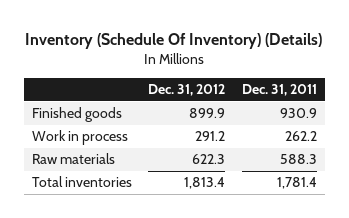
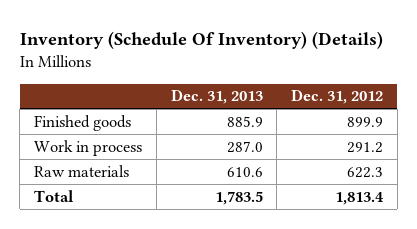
[242,84,318,97] Dec. 31, 2011 -> none
none -> [170,89,263,105] Dec. 31, 2013
[31,176,132,188] Total inventories -> [34,189,75,202] Total

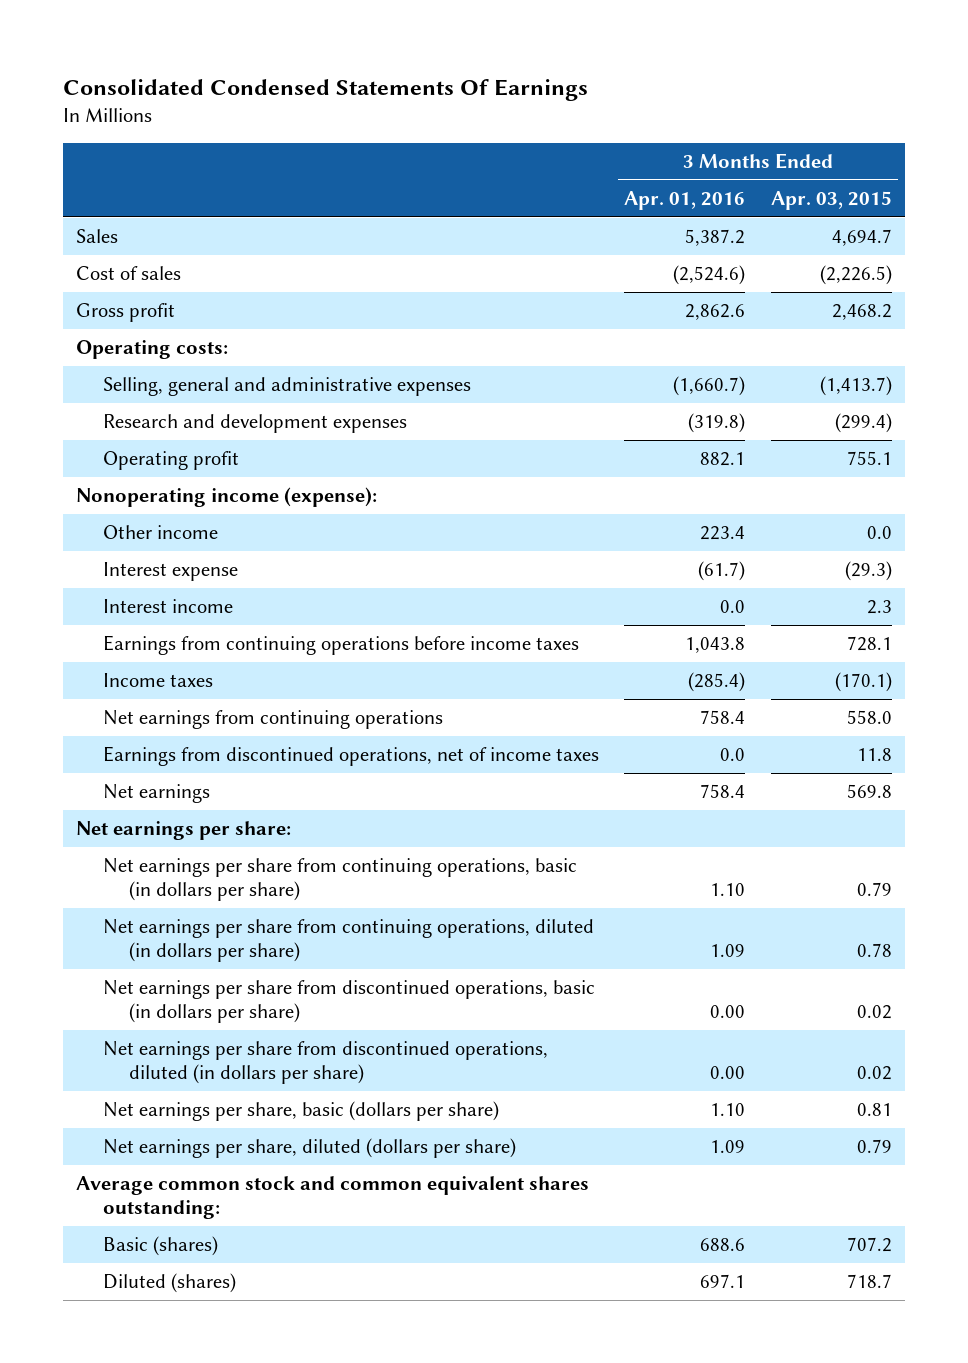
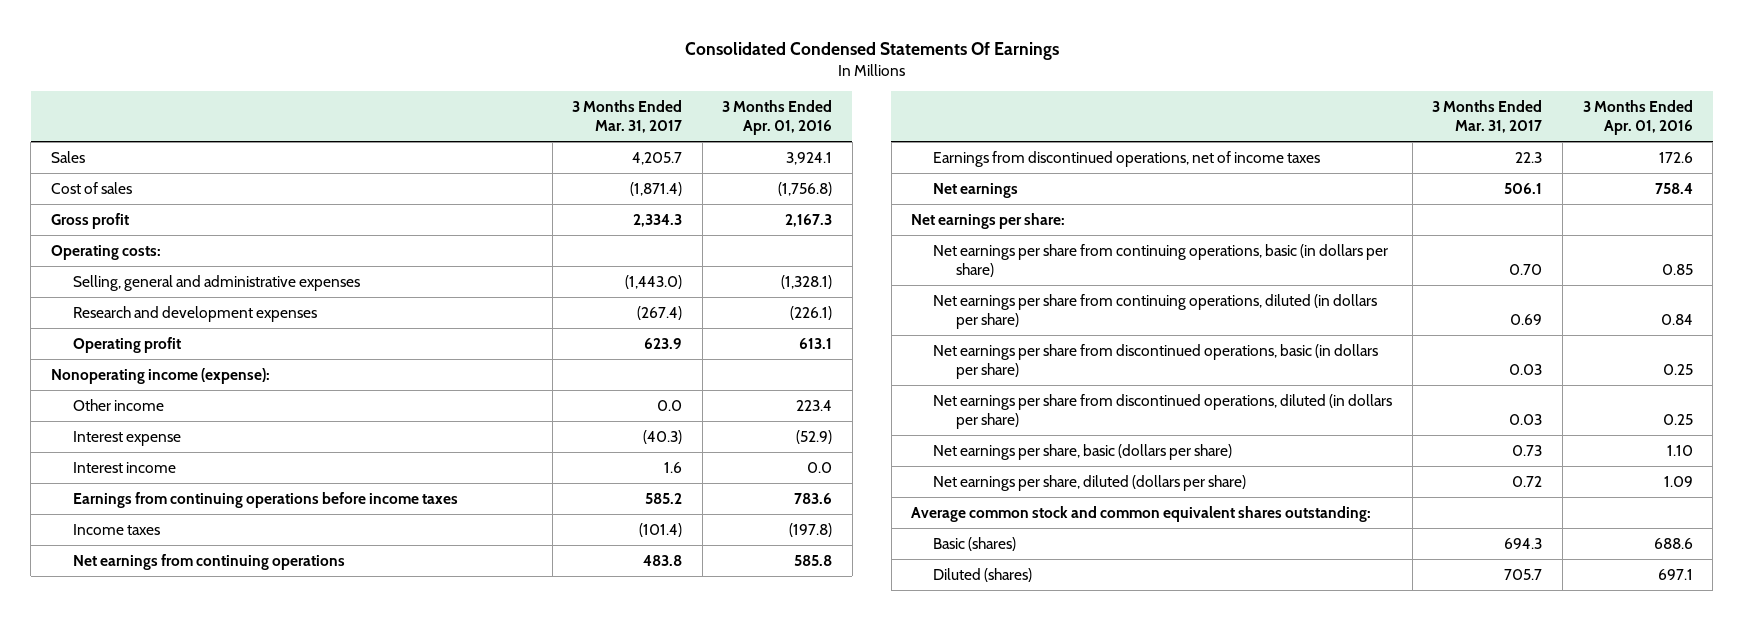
[770,190,892,210] Apr. 03, 2015 -> none
none -> [572,99,683,134] 3 Months Ended Mar. 31, 2017
[685,229,746,247] 5,387.2 -> [786,151,833,165] 3,924.1
[673,265,746,286] (2,524.6) -> [778,181,833,196] (1,756.8)
[685,304,746,321] 2,862.6 -> [785,213,833,227] 2,167.3
[673,376,746,397] (1,660.7) -> [781,274,833,289] (1,328.1)
[688,413,746,434] (319.8) -> [790,305,833,320] (226.1)
[700,452,746,467] 882.1 -> [799,337,833,349] 613.1
[698,561,746,582] (61.7) -> [796,429,833,444] (52.9)
[685,637,746,654] 1,043.8 -> [794,492,833,504] 783.6
[688,672,746,693] (285.4) -> [789,522,833,537] (197.8)
[700,710,746,725] 758.4 -> [794,554,833,566] 585.8
[720,748,746,762] 0.0 -> [1658,151,1693,163] 172.6
[710,882,746,896] 1.10 -> [1661,264,1693,276] 0.85
[710,943,746,957] 1.09 -> [1660,314,1693,326] 0.84
[710,1004,746,1018] 0.00 -> [1662,364,1693,376] 0.25
[710,1065,746,1079] 0.00 -> [1662,414,1693,426] 0.25

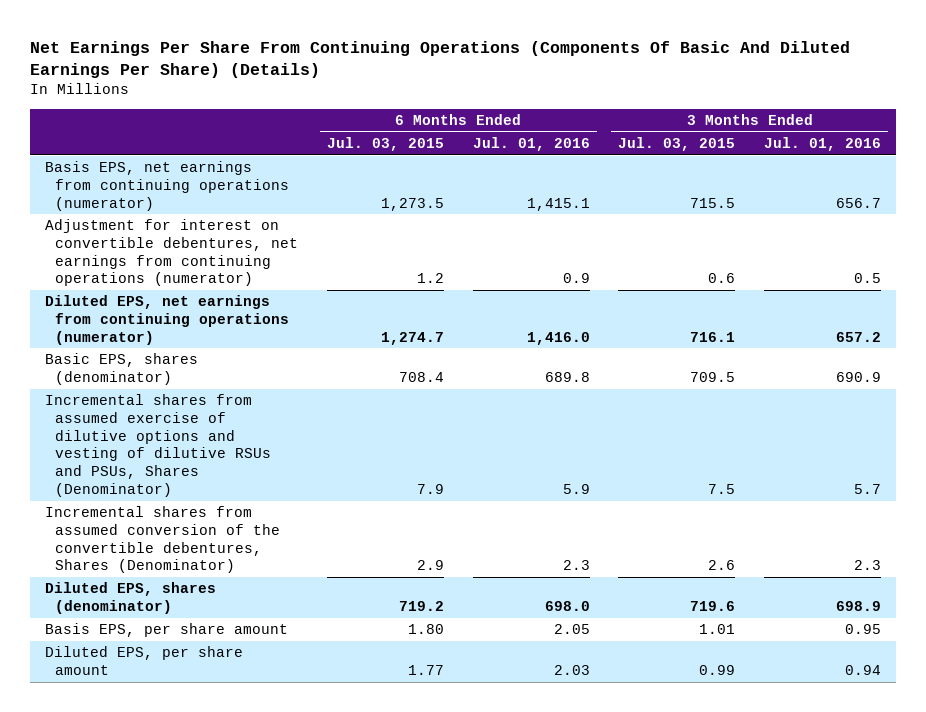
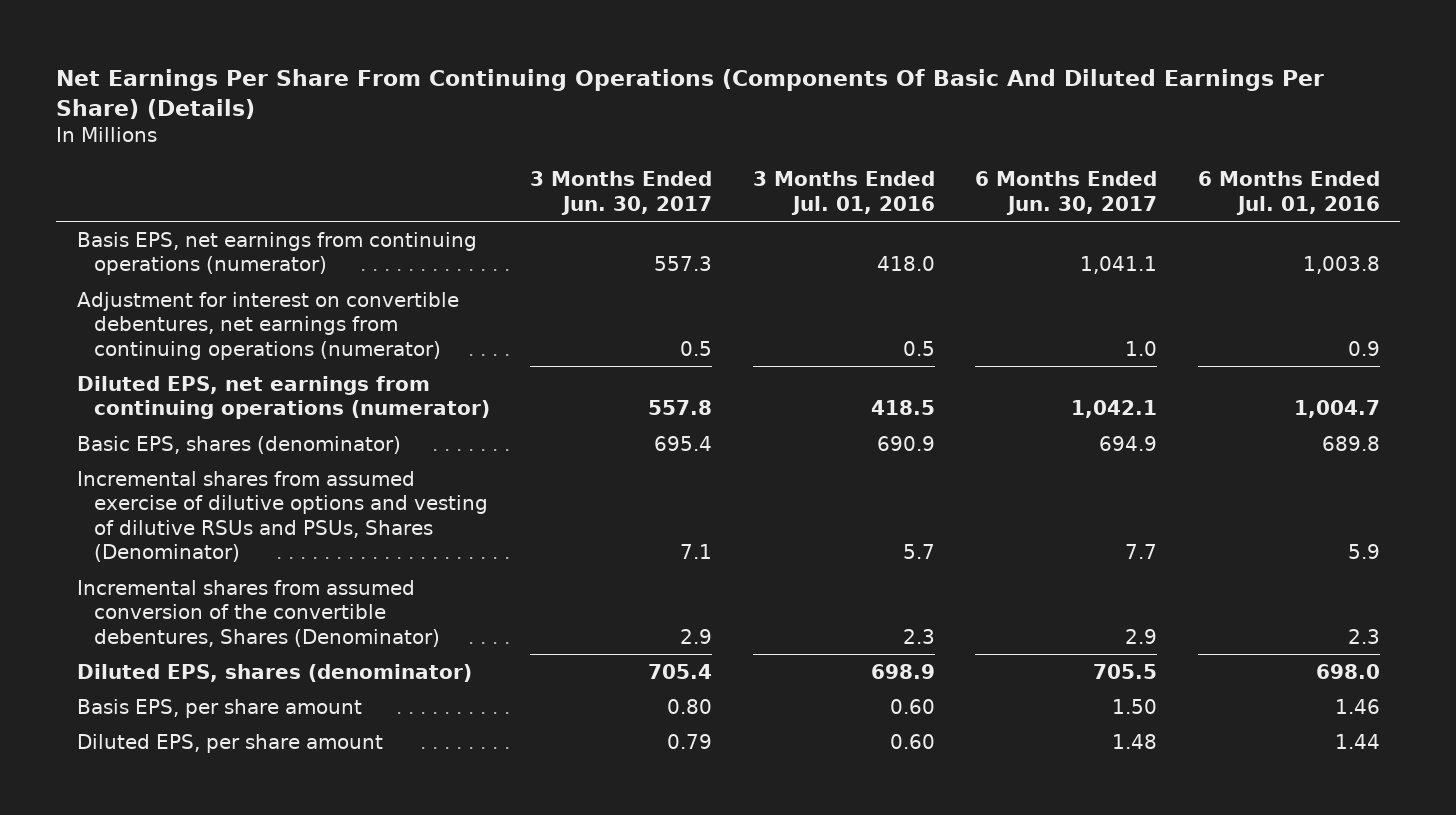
[326,137,444,152] Jul. 03, 2015 -> none
[618,137,736,152] Jul. 03, 2015 -> none
none -> [530,171,713,215] 3 Months Ended Jun. 30, 2017
none -> [975,171,1158,215] 6 Months Ended Jun. 30, 2017
[526,197,590,211] 1,415.1 -> [1302,256,1380,275] 1,003.8
[836,197,882,208] 656.7 -> [876,256,935,272] 418.0
[526,331,590,345] 1,416.0 -> [1293,400,1380,419] 1,004.7
[836,331,882,342] 657.2 -> [870,400,935,416] 418.5
[553,624,590,635] 2.05 -> [1334,698,1380,714] 1.46
[845,624,882,635] 0.95 -> [889,698,935,714] 0.60
[553,664,590,675] 2.03 -> [1334,733,1380,749] 1.44
[845,664,882,675] 0.94 -> [889,733,935,749] 0.60

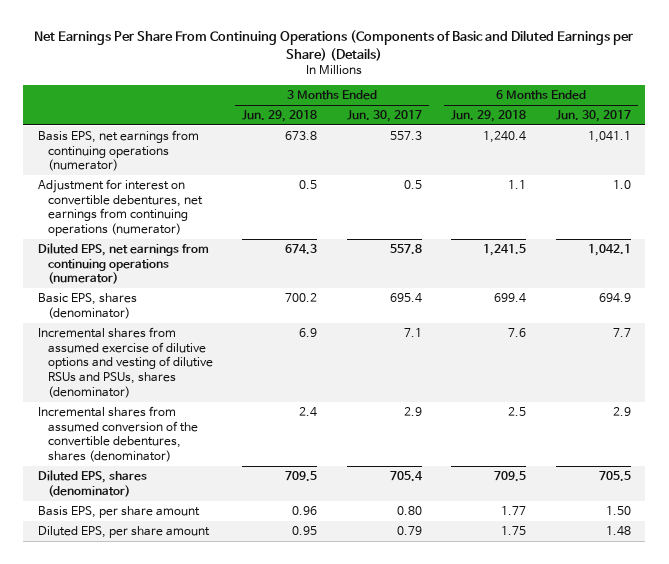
[56,69,1325,120] Net Earnings Per Share From Continuing Operations (Components Of Basic And Diluted Earnings Per Share) (Details) -> [34,29,634,61] Net Earnings Per Share From Continuing Operations (Components of Basic and Diluted Earnings per Share) (Details)
[752,171,935,215] 3 Months Ended Jul. 01, 2016 -> none
[1197,171,1380,215] 6 Months Ended Jul. 01, 2016 -> none
none -> [242,110,318,123] Jun. 29, 2018
none -> [451,110,527,123] Jun. 29, 2018
[76,470,488,562] Incremental shares from assumed exercise of dilutive options and vesting of dilutive RSUs and PSUs, Shares (Denominator) -> [38,327,213,398] Incremental shares from assumed exercise of dilutive options and vesting of dilutive RSUs and PSUs, shares (denominator)
[76,579,440,647] Incremental shares from assumed conversion of the convertible debentures, Shares (Denominator) -> [38,406,198,463] Incremental shares from assumed conversion of the convertible debentures, shares (denominator)

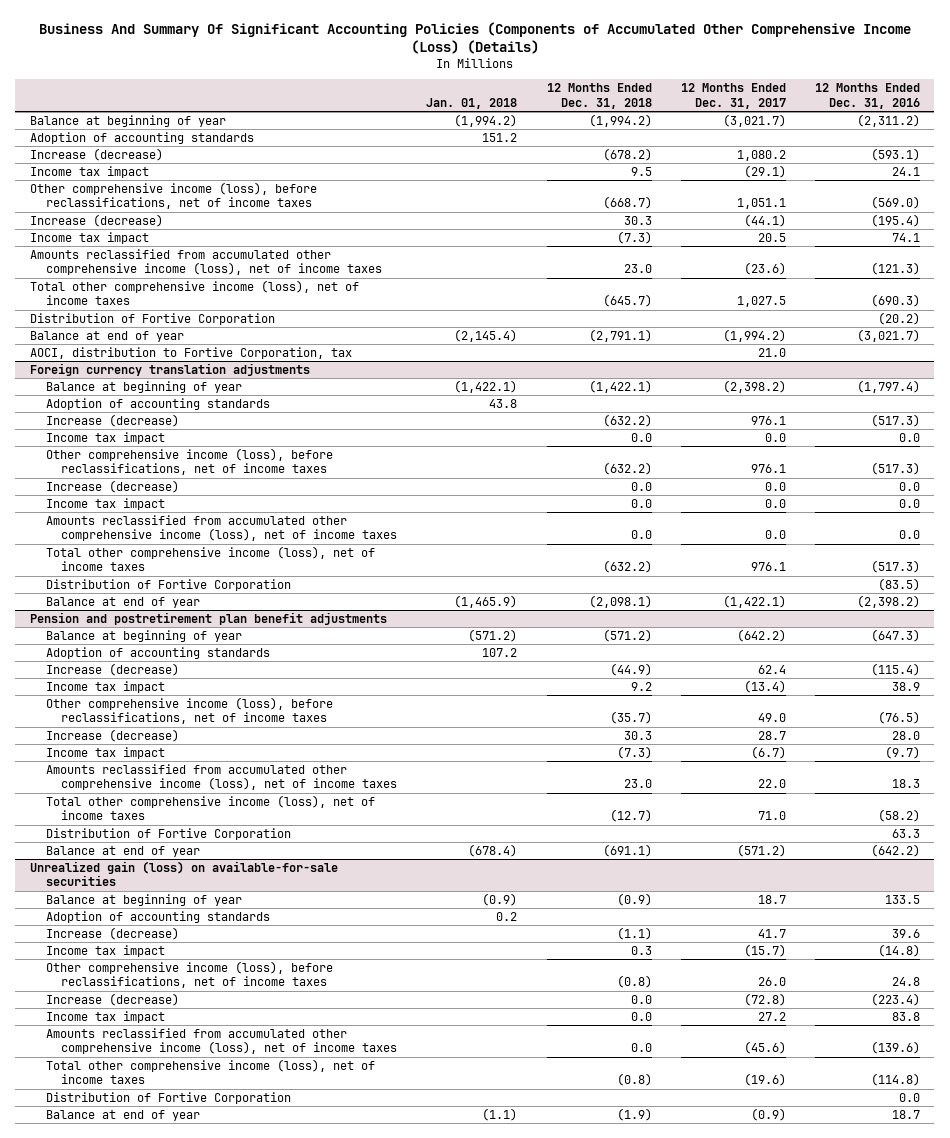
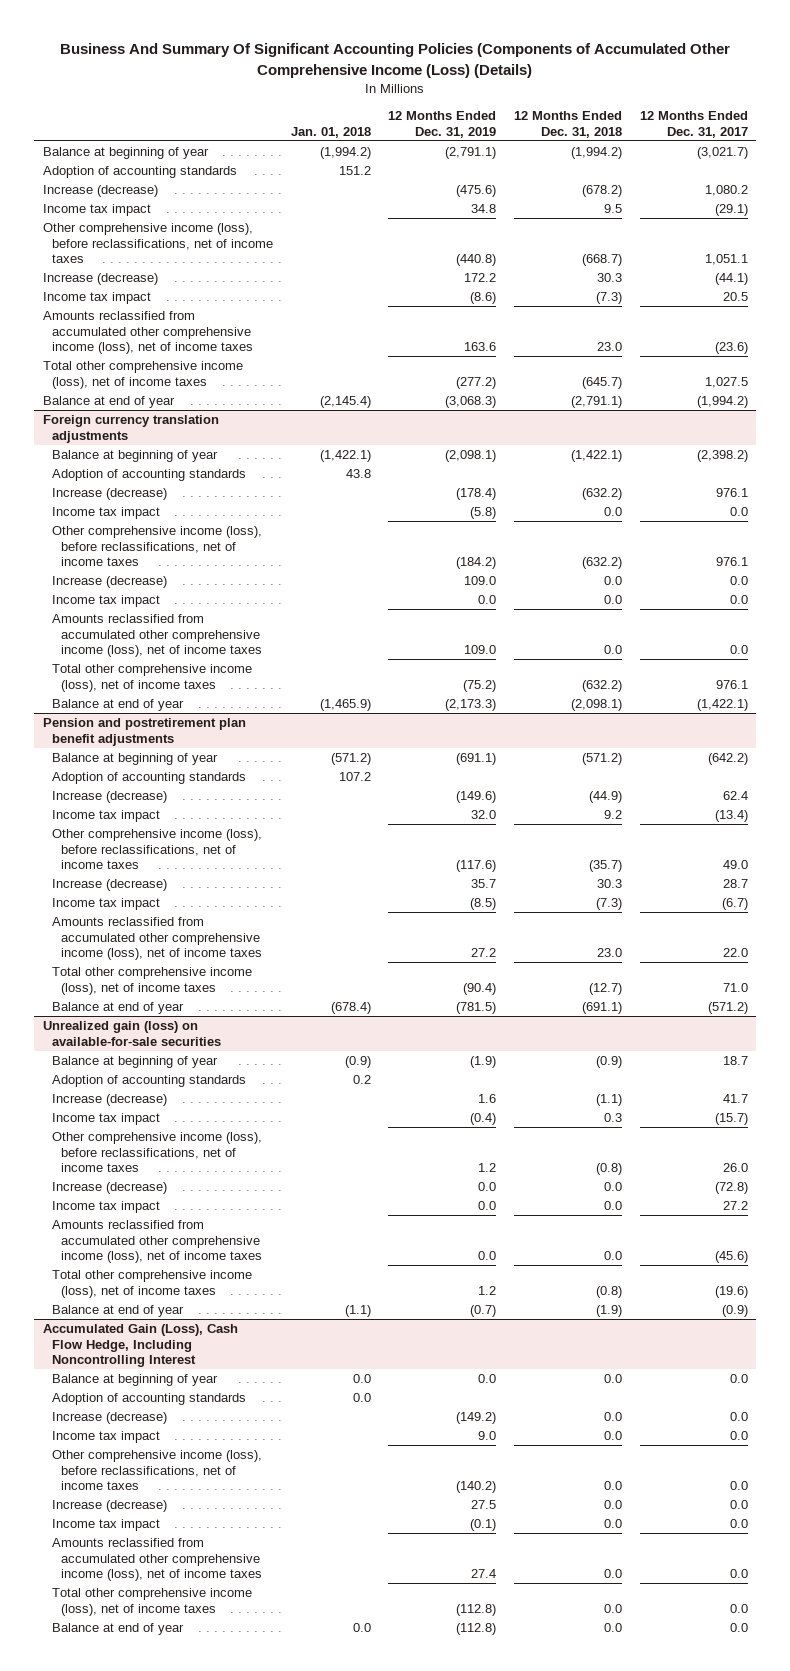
[814,83,920,109] 12 Months Ended Dec. 31, 2016 -> none
none -> [388,111,497,138] 12 Months Ended Dec. 31, 2019
[29,312,275,325] Distribution of Fortive Corporation -> none
[29,346,352,359] AOCI, distribution to Fortive Corporation, tax -> none
[45,578,291,591] Distribution of Fortive Corporation -> none
[45,827,291,840] Distribution of Fortive Corporation -> none
[45,1091,291,1104] Distribution of Fortive Corporation -> none
none -> [42,1324,238,1368] Accumulated Gain (Loss), Cash Flow Hedge, Including Noncontrolling Interest
none -> [52,1374,219,1387] Balance at beginning of year
none -> [52,1393,247,1406] Adoption of accounting standards
none -> [52,1412,168,1425] Increase (decrease)
none -> [52,1431,161,1444] Income tax impact
none -> [52,1450,263,1491] Other comprehensive income (loss), before reclassifications, net of income taxes
none -> [52,1500,168,1513] Increase (decrease)
none -> [52,1519,161,1532] Income tax impact
none -> [52,1538,263,1582] Amounts reclassified from accumulated other comprehensive income (loss), net of income taxes
none -> [52,1588,253,1616] Total other comprehensive income (loss), net of income taxes
none -> [52,1623,185,1636] Balance at end of year

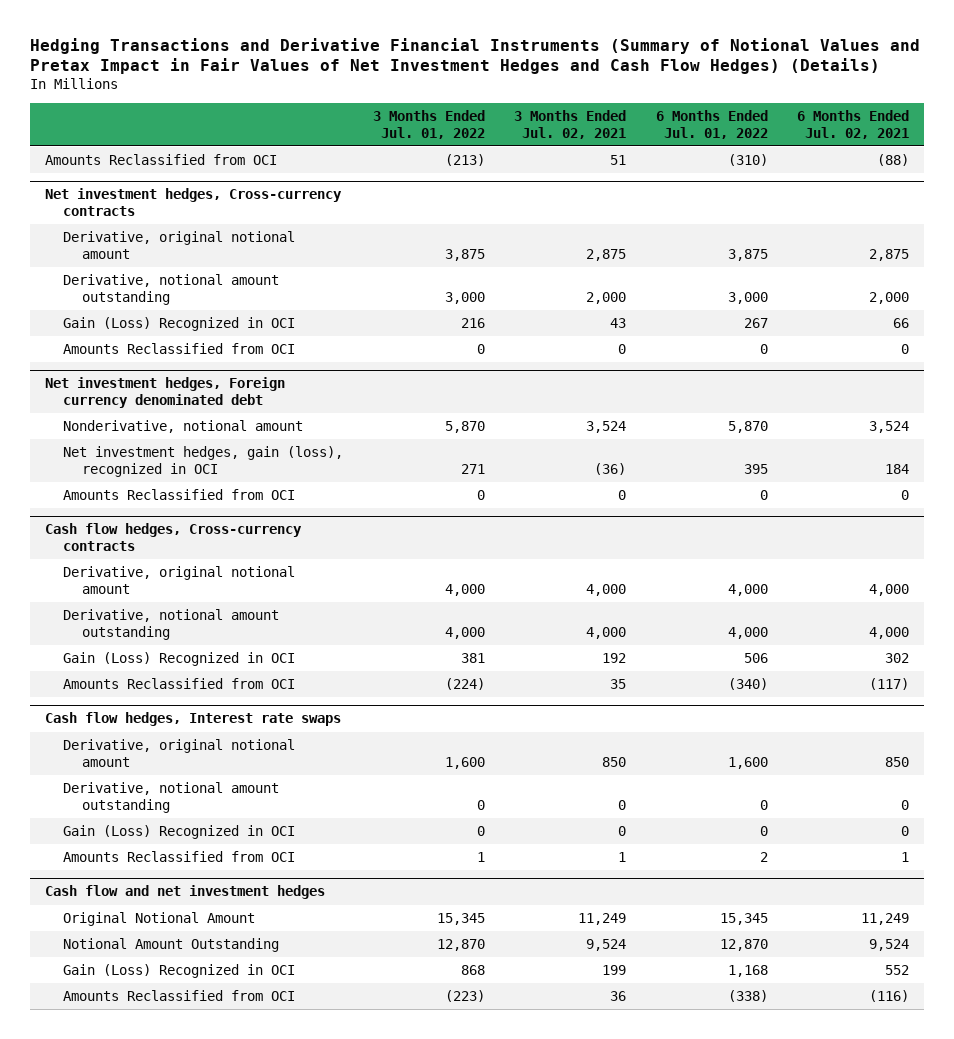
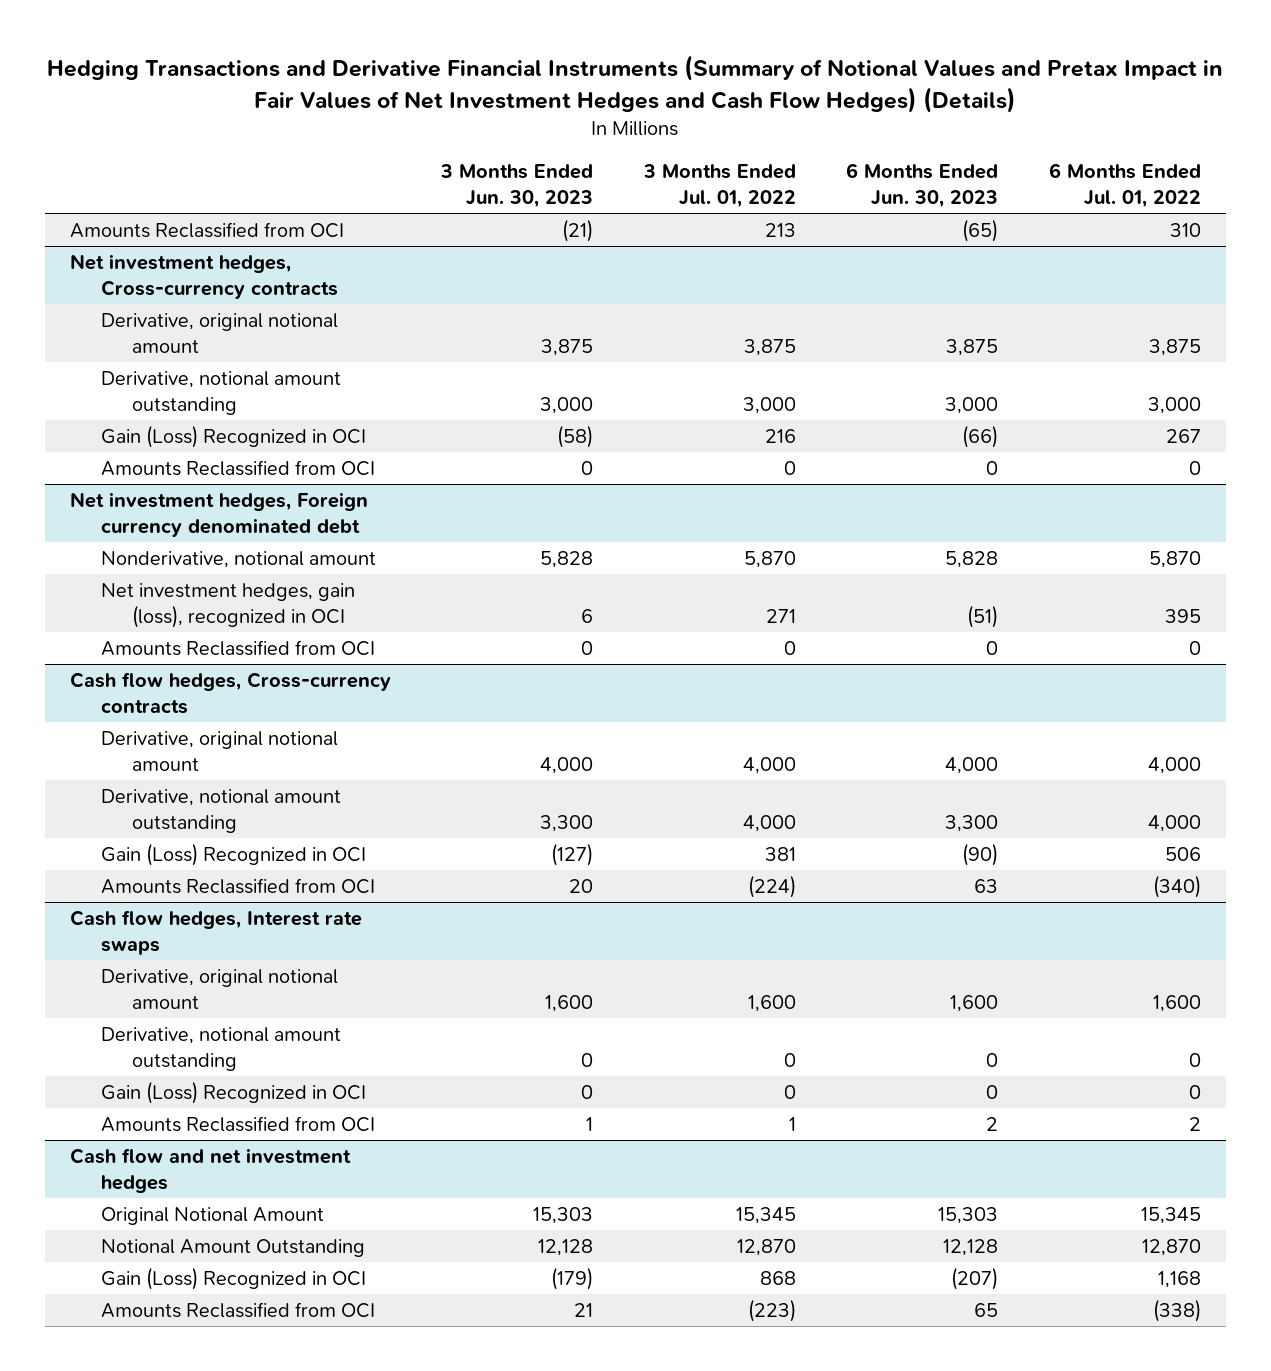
[514,109,627,139] 3 Months Ended Jul. 02, 2021 -> none
[797,109,910,139] 6 Months Ended Jul. 02, 2021 -> none
none -> [440,164,594,209] 3 Months Ended Jun. 30, 2023
none -> [846,163,999,209] 6 Months Ended Jun. 30, 2023
[444,153,485,166] (213) -> [764,222,796,237] 213
[727,153,768,166] (310) -> [1169,222,1201,237] 310

